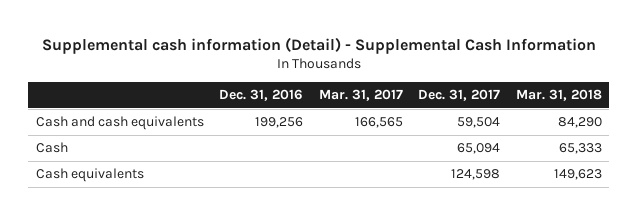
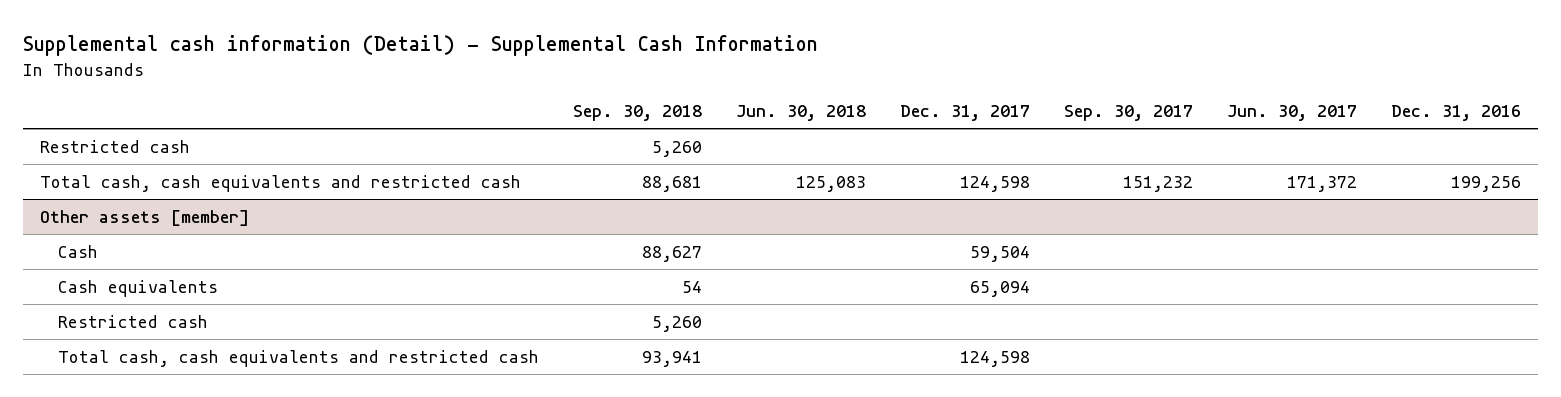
[318,89,403,102] Mar. 31, 2017 -> none
[515,89,602,102] Mar. 31, 2018 -> none
none -> [573,105,703,122] Sep. 30, 2018
none -> [736,105,867,122] Jun. 30, 2018
none -> [1063,105,1193,122] Sep. 30, 2017
none -> [1226,105,1357,122] Jun. 30, 2017
none -> [40,139,191,153] Restricted cash
[36,116,205,131] Cash and cash equivalents -> [40,174,522,192] Total cash, cash equivalents and restricted cash
[457,117,501,129] 59,504 -> [960,175,1031,192] 124,598
none -> [40,209,250,226] Other assets [member]
[457,143,501,155] 65,094 -> [970,245,1031,262] 59,504
[451,169,501,181] 124,598 -> [970,280,1031,297] 65,094
none -> [58,314,209,328] Restricted cash
none -> [58,349,540,367] Total cash, cash equivalents and restricted cash

